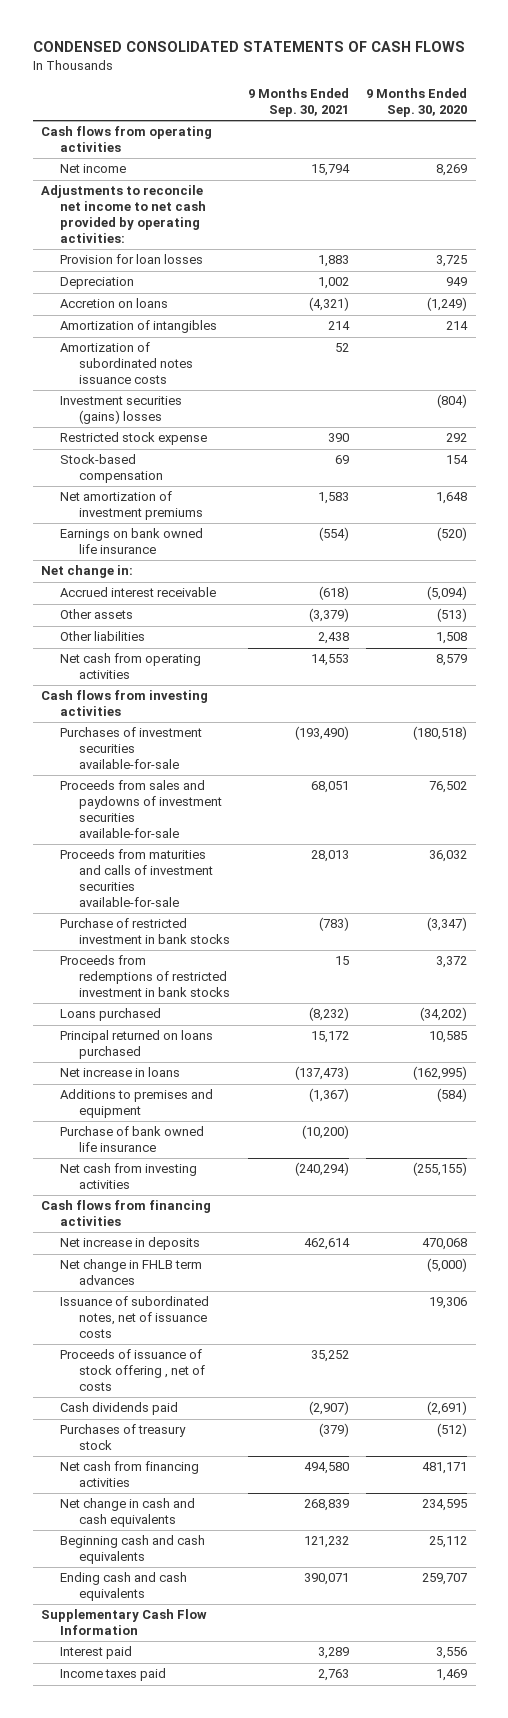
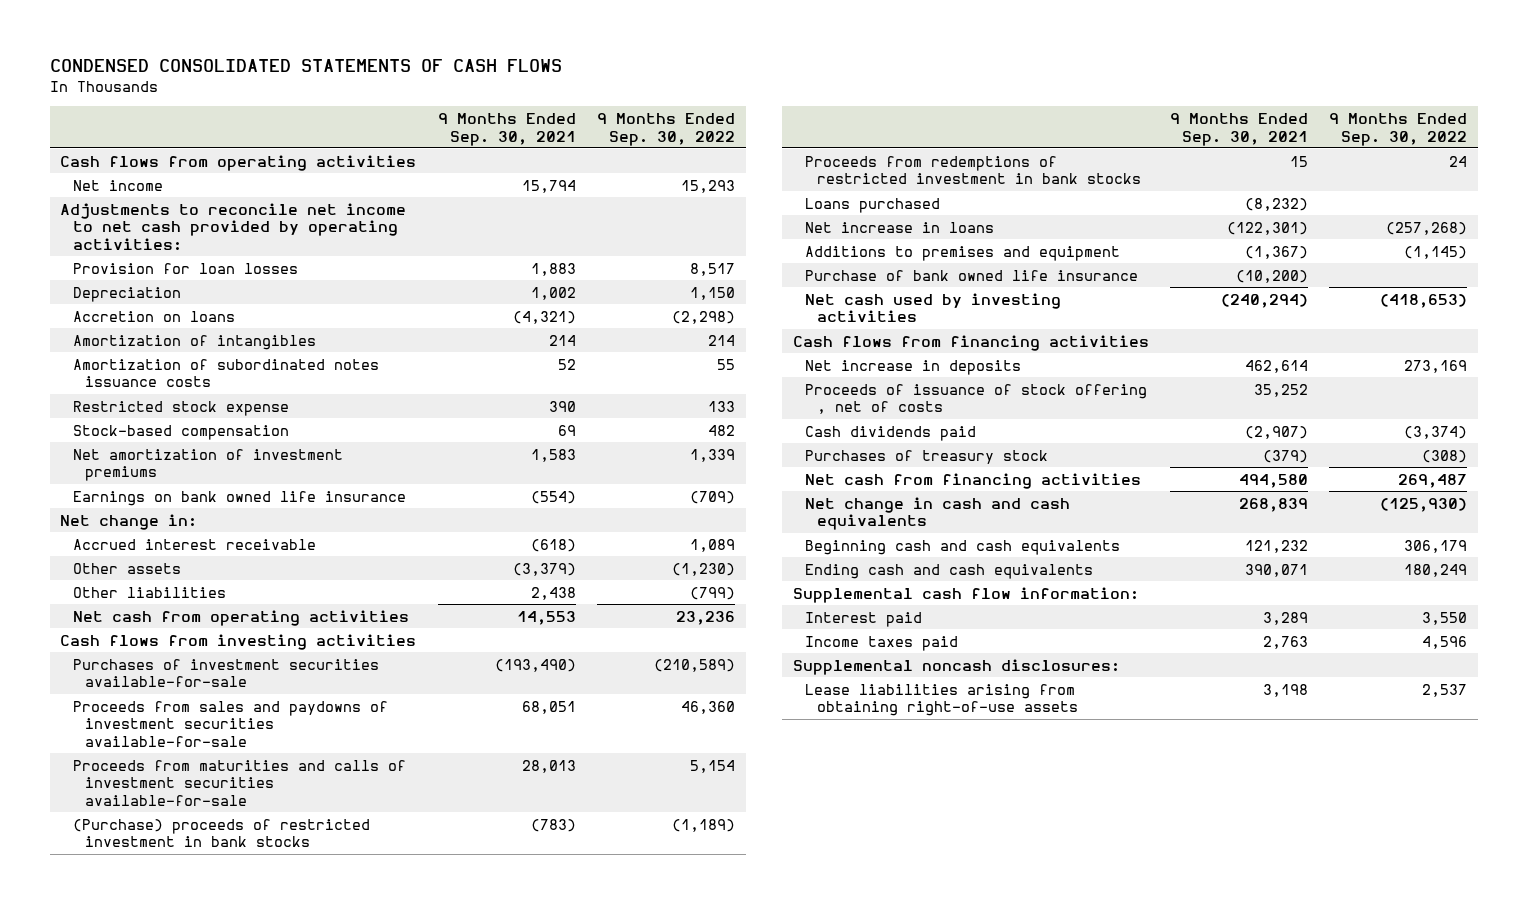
[366,87,468,117] 9 Months Ended Sep. 30, 2020 -> none
none -> [596,112,735,146] 9 Months Ended Sep. 30, 2022
[60,396,183,425] Investment securities (gains) losses -> none
[60,918,231,945] Purchase of restricted investment in bank stocks -> [72,818,370,848] (Purchase) proceeds of restricted investment in bank stocks
[60,1030,214,1060] Principal returned on loans purchased -> none
[294,1066,349,1081] (137,473) -> [1226,221,1308,235] (122,301)
[60,1163,198,1190] Net cash from investing activities -> [804,292,1061,323] Net cash used by investing activities
[60,1259,203,1286] Net change in FHLB term advances -> none
[60,1296,210,1339] Issuance of subordinated notes, net of issuance costs -> none
[41,1609,208,1636] Supplementary Cash Flow Information -> [792,586,1139,603] Supplemental cash flow information:
none -> [792,658,1120,675] Supplemental noncash disclosures:
none -> [804,683,1078,717] Lease liabilities arising from obtaining right-of-use assets

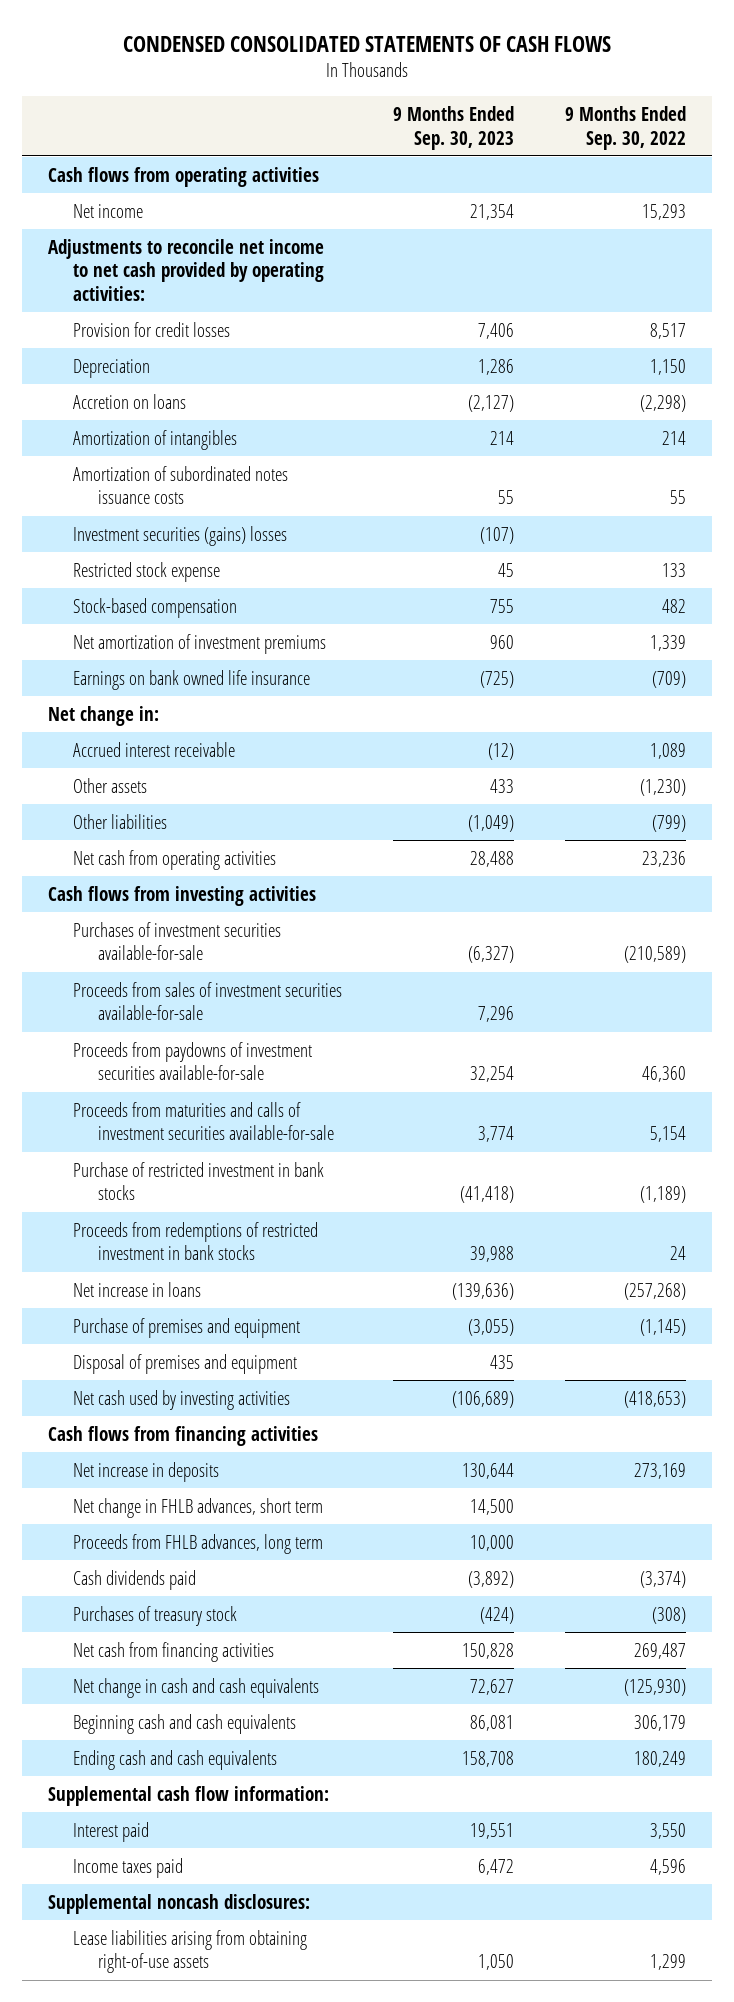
[437,112,576,146] 9 Months Ended Sep. 30, 2021 -> none
none -> [392,105,514,150] 9 Months Ended Sep. 30, 2023
[72,262,298,274] Provision for loan losses -> [72,321,230,337] Provision for credit losses
none -> [72,525,287,546] Investment securities (gains) losses
none -> [72,981,342,1021] Proceeds from sales of investment securities available-for-sale
[72,700,388,747] Proceeds from sales and paydowns of investment securities available-for-sale -> [72,1041,312,1081] Proceeds from paydowns of investment securities available-for-sale
[72,818,370,848] (Purchase) proceeds of restricted investment in bank stocks -> [72,1161,324,1201] Purchase of restricted investment in bank stocks
[804,197,940,213] Loans purchased -> none
[804,269,1138,281] Purchase of bank owned life insurance -> none
[804,245,1120,261] Additions to premises and equipment -> [72,1317,300,1338] Purchase of premises and equipment
none -> [72,1353,297,1374] Disposal of premises and equipment
[804,383,1147,415] Proceeds of issuance of stock offering , net of costs -> none
none -> [72,1497,323,1518] Net change in FHLB advances, short term
none -> [72,1533,323,1554] Proceeds from FHLB advances, long term
[1422,683,1468,697] 2,537 -> [650,1954,687,1971] 1,299

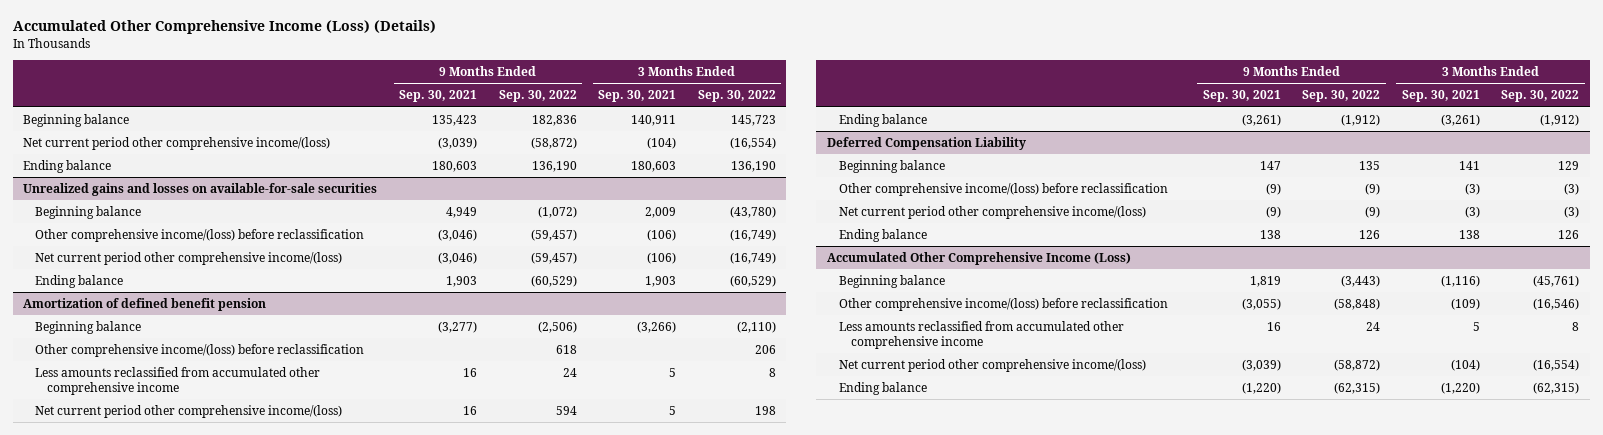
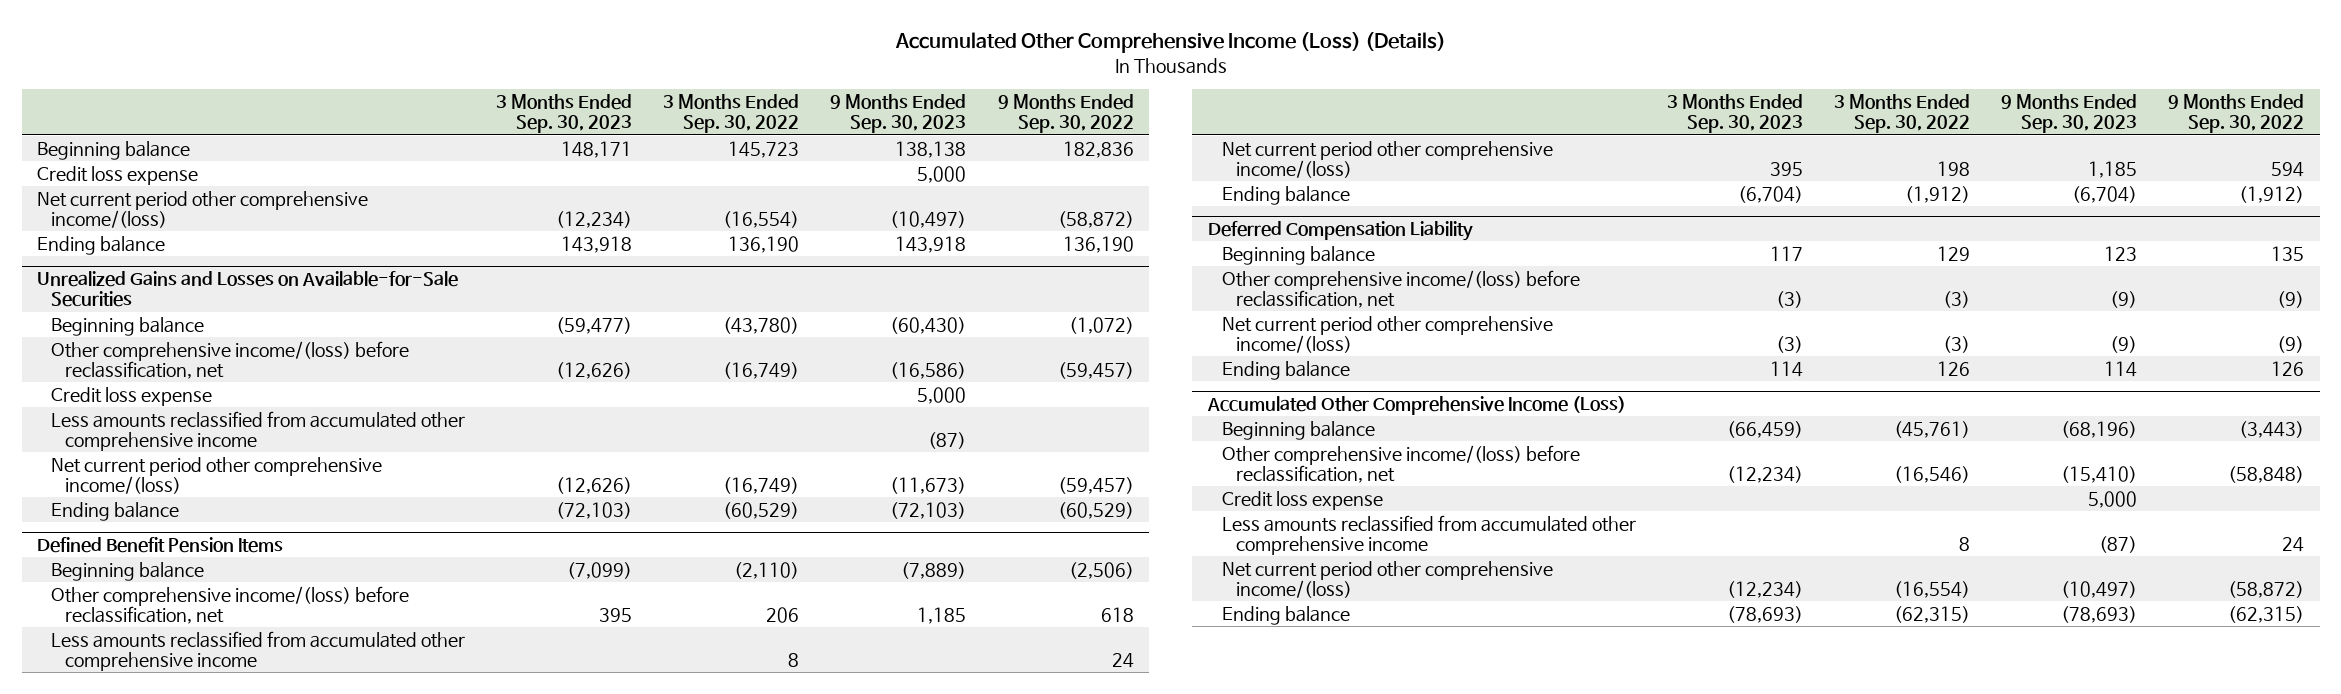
[399,90,478,103] Sep. 30, 2021 -> none
[598,90,677,103] Sep. 30, 2021 -> none
none -> [496,93,633,134] 3 Months Ended Sep. 30, 2023
none -> [830,93,967,134] 9 Months Ended Sep. 30, 2023
none -> [37,165,199,185] Credit loss expense
[23,183,378,197] Unrealized gains and losses on available-for-sale securities -> [37,270,459,308] Unrealized Gains and Losses on Available-for-Sale Securities
[35,229,365,243] Other comprehensive income/(loss) before reclassification -> [51,340,410,380] Other comprehensive income/(loss) before reclassification, net
none -> [51,386,213,406] Credit loss expense
none -> [51,410,466,452] Less amounts reclassified from accumulated other comprehensive income
[23,298,267,312] Amortization of defined benefit pension -> [37,536,284,553] Defined Benefit Pension Items
[35,344,365,358] Other comprehensive income/(loss) before reclassification -> [51,585,410,625] Other comprehensive income/(loss) before reclassification, net
[839,183,1169,197] Other comprehensive income/(loss) before reclassification -> [1222,269,1581,309] Other comprehensive income/(loss) before reclassification, net
[839,298,1169,312] Other comprehensive income/(loss) before reclassification -> [1222,444,1581,484] Other comprehensive income/(loss) before reclassification, net
none -> [1222,490,1384,510] Credit loss expense

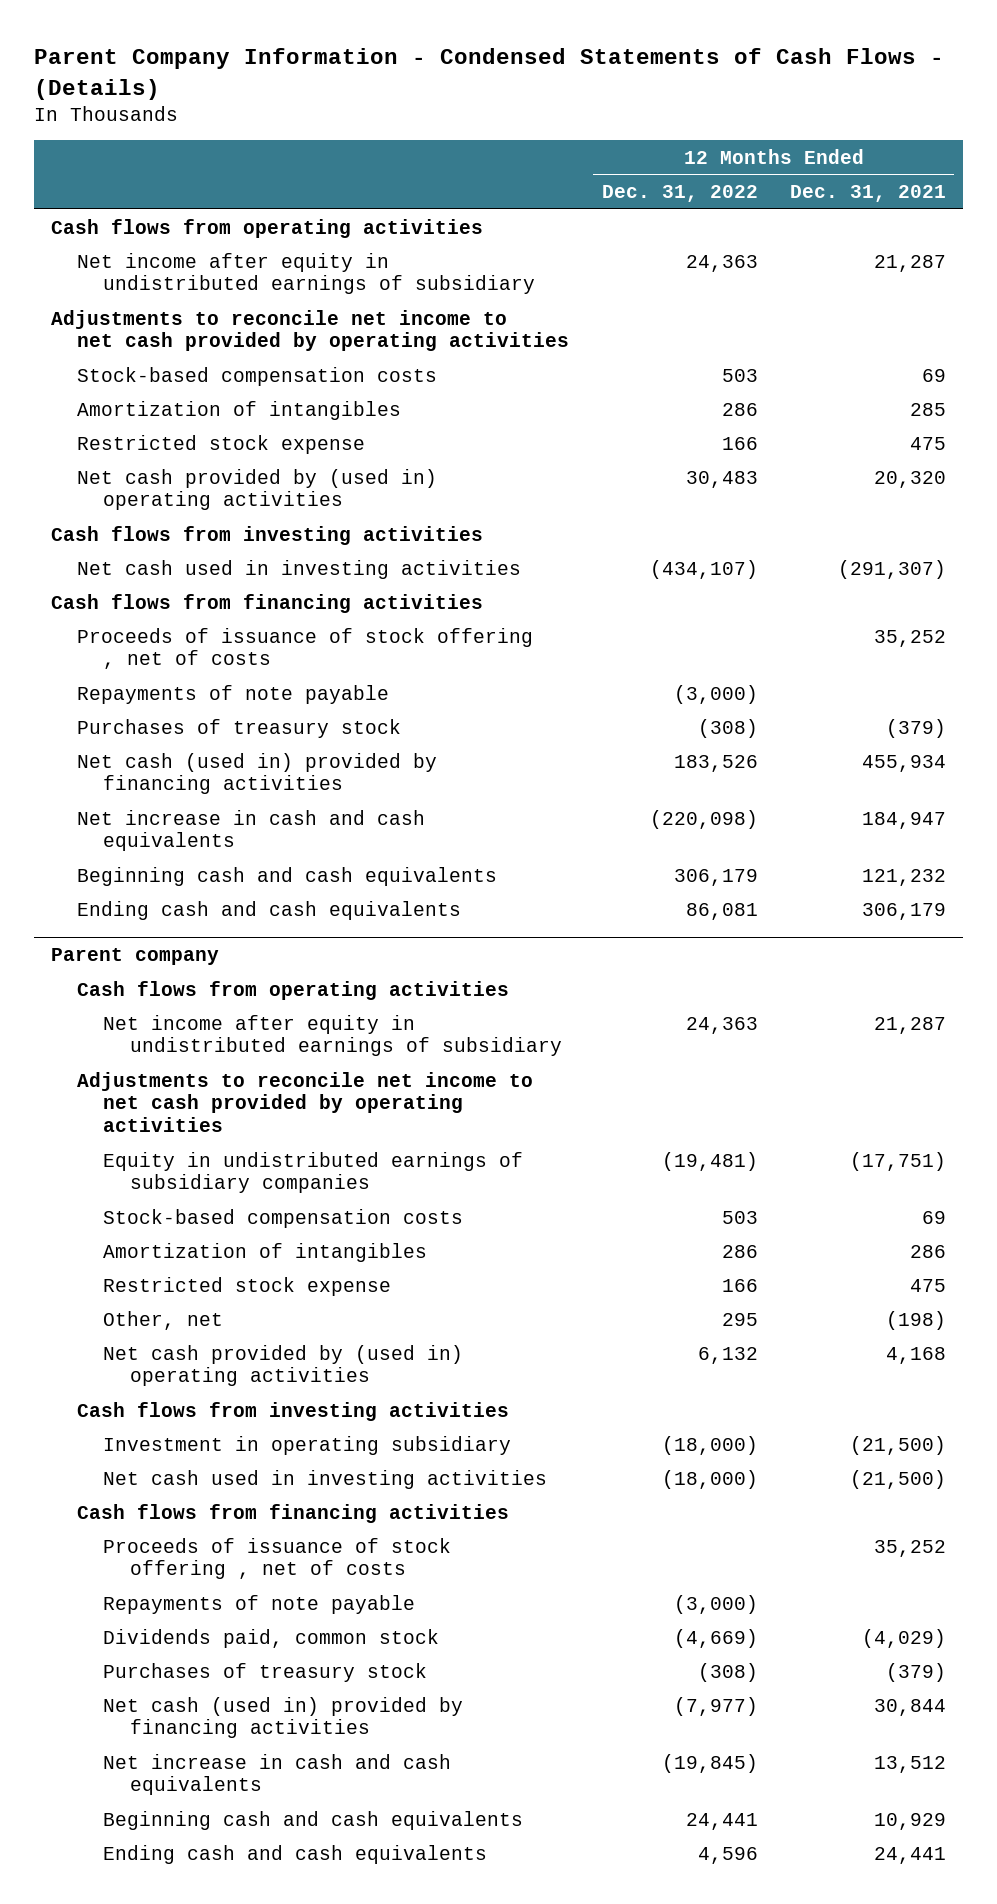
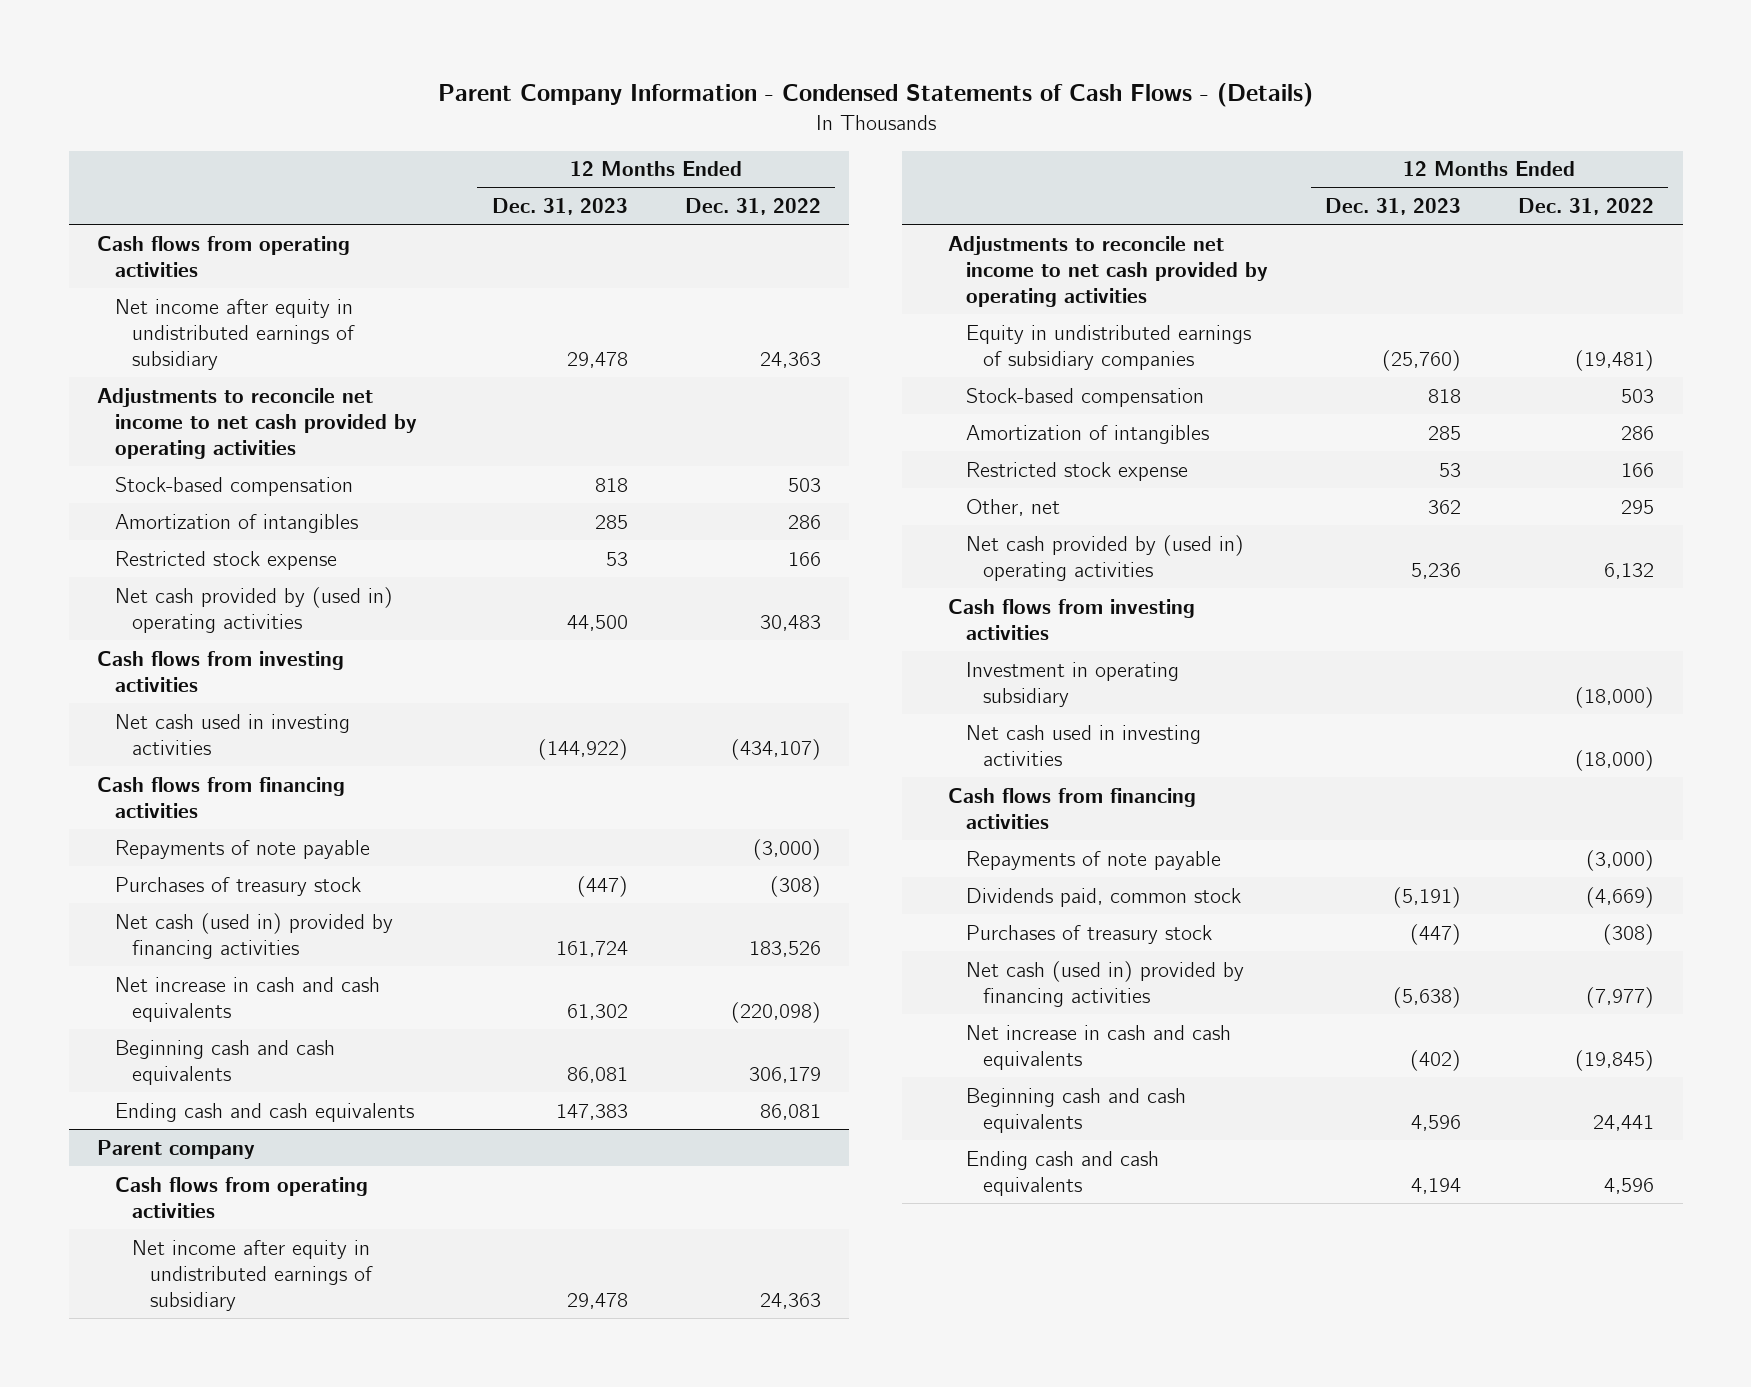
[790,185,947,203] Dec. 31, 2021 -> none
none -> [491,198,628,216] Dec. 31, 2023
[76,366,437,386] Stock-based compensation costs -> [114,476,353,496] Stock-based compensation
[76,627,533,670] Proceeds of issuance of stock offering , net of costs -> none
[103,1208,464,1228] Stock-based compensation costs -> [965,387,1204,407] Stock-based compensation
[103,1537,452,1580] Proceeds of issuance of stock offering , net of costs -> none

